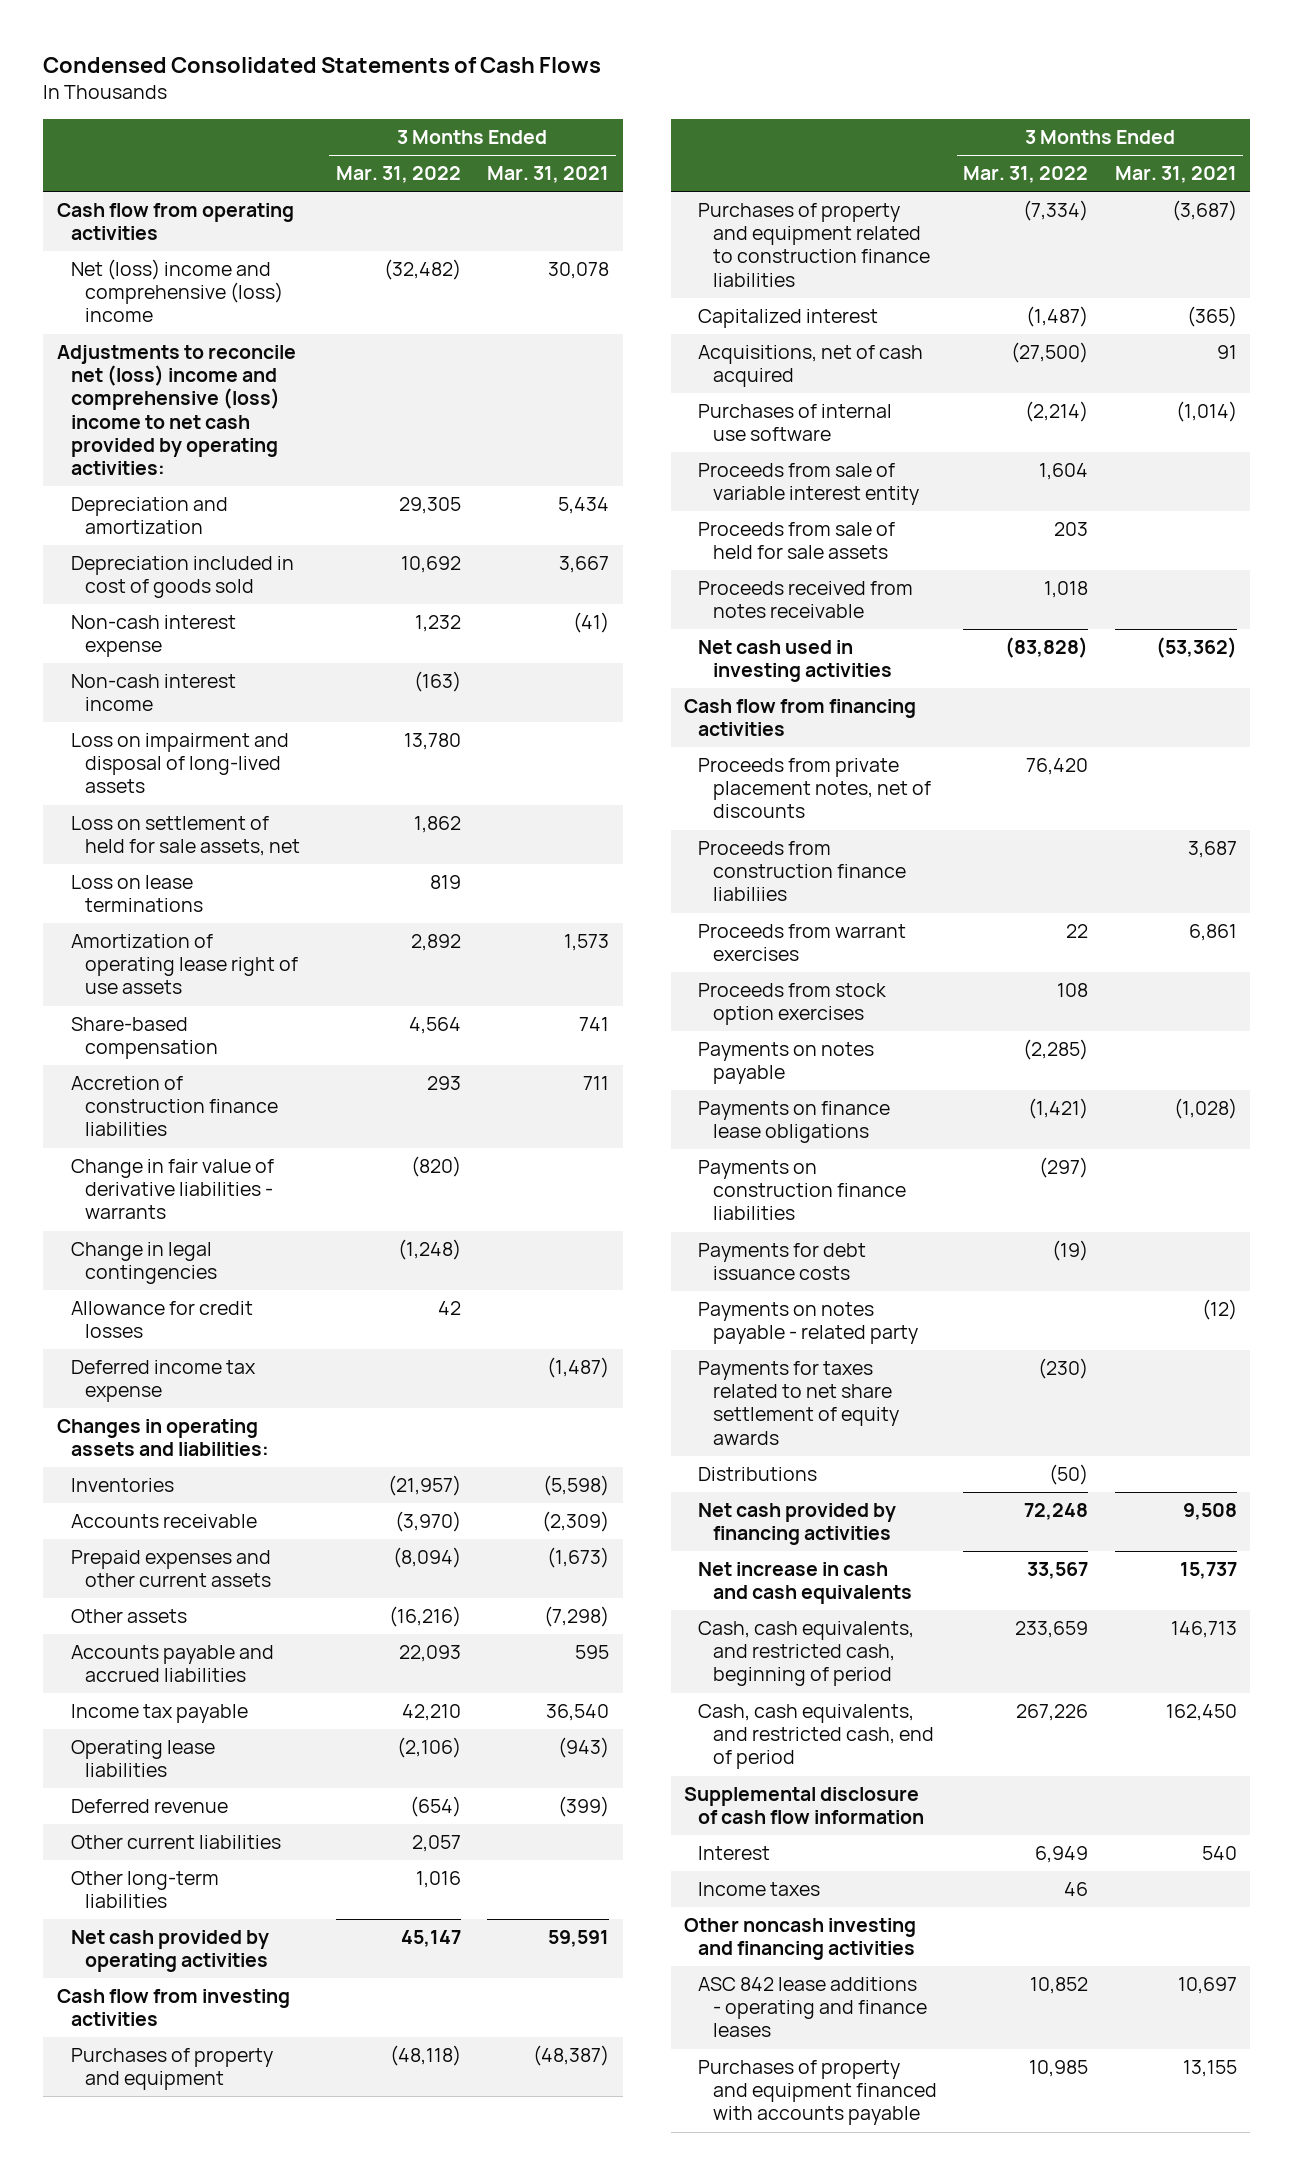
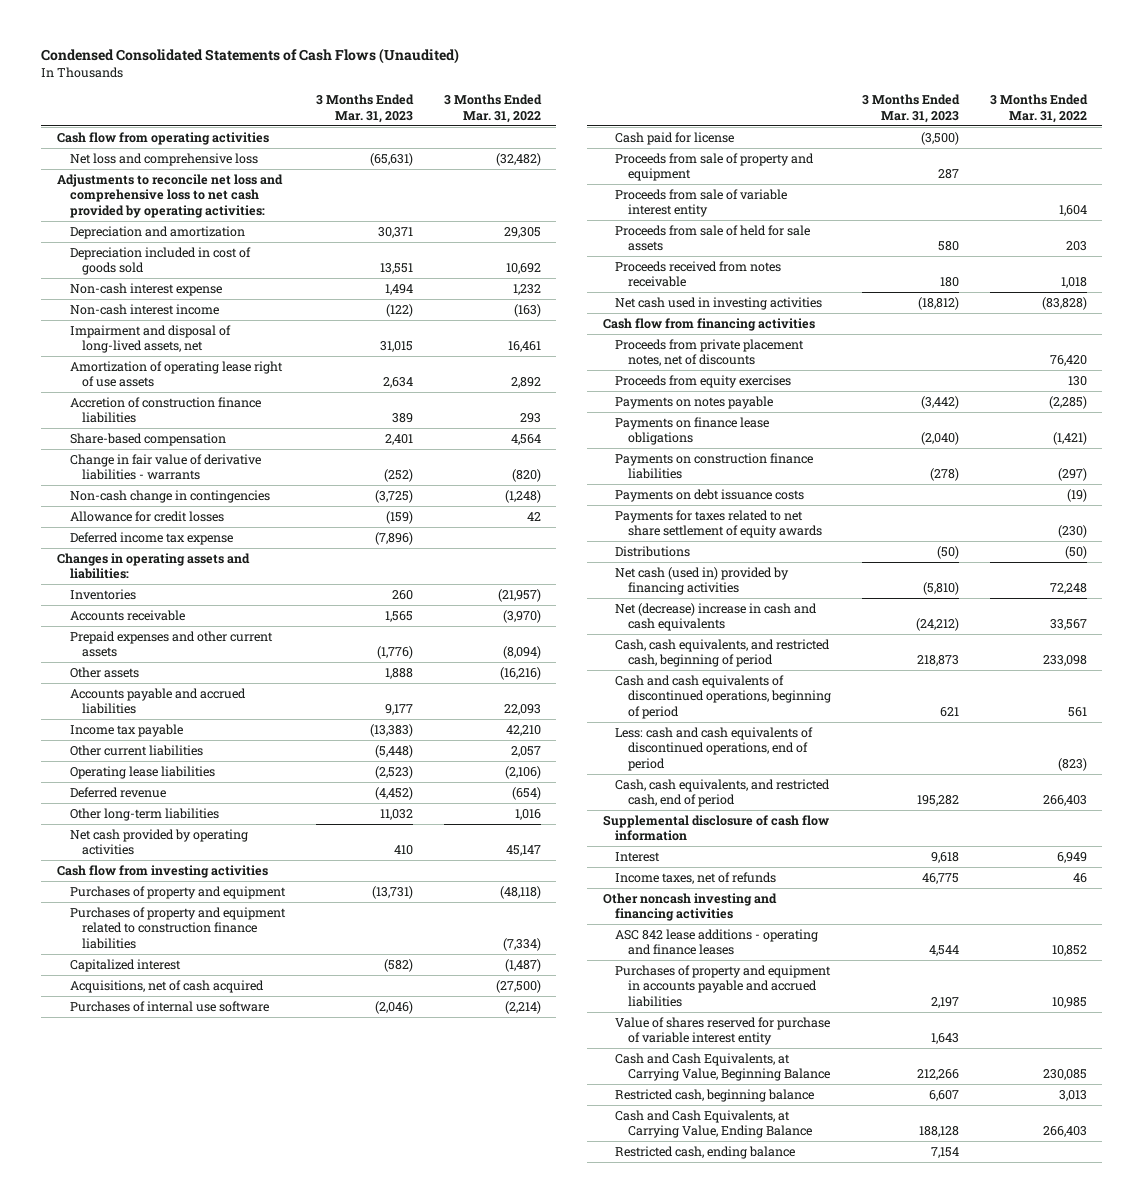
[43,57,602,74] Condensed Consolidated Statements of Cash Flows -> [41,48,460,65] Condensed Consolidated Statements of Cash Flows (Unaudited)
[487,166,610,184] Mar. 31, 2021 -> none
none -> [316,94,415,123] 3 Months Ended Mar. 31, 2023
[70,259,284,323] Net (loss) income and comprehensive (loss) income -> [69,152,258,166] Net loss and comprehensive loss
[56,345,296,475] Adjustments to reconcile net (loss) income and comprehensive (loss) income to net cash provided by operating activities: -> [56,173,283,218] Adjustments to reconcile net loss and comprehensive loss to net cash provided by operating activities:
[70,816,301,857] Loss on settlement of held for sale assets, net -> none
[70,875,204,913] Loss on lease terminations -> none
[70,733,289,794] Loss on impairment and disposal of long-lived assets -> [69,324,231,354] Impairment and disposal of long-lived assets, net
[403,733,461,751] 13,780 -> [508,341,542,353] 16,461
[70,1017,219,1060] Share-based compensation -> [69,432,226,446] Share-based compensation
[70,1242,218,1285] Change in legal contingencies -> [69,489,270,503] Non-cash change in contingencies
[70,1835,281,1850] Other current liabilities -> [69,744,203,756] Other current liabilities
none -> [615,131,735,145] Cash paid for license
none -> [615,152,815,182] Proceeds from sale of property and equipment
[698,841,906,902] Proceeds from construction finance liabiliies -> none
[698,983,888,1026] Proceeds from stock option exercises -> none
[698,924,907,962] Proceeds from warrant exercises -> [615,374,792,388] Proceeds from equity exercises
[1066,924,1089,939] 22 -> [1067,375,1087,386] 130
[698,1302,918,1345] Payments on notes payable - related party -> none
[698,1243,867,1281] Payments for debt issuance costs -> [615,488,805,502] Payments on debt issuance costs
[698,1503,897,1546] Net cash provided by financing activities -> [615,566,790,596] Net cash (used in) provided by financing activities
[698,1562,912,1605] Net increase in cash and cash equivalents -> [615,602,818,632] Net (decrease) increase in cash and cash equivalents
[1015,1621,1089,1639] 233,659 -> [1042,655,1087,667] 233,098
none -> [615,674,832,719] Cash and cash equivalents of discontinued operations, beginning of period
none -> [615,726,814,771] Less: cash and cash equivalents of discontinued operations, end of period
[1016,1704,1089,1722] 267,226 -> [1042,795,1087,807] 266,403
[698,1882,821,1897] Income taxes -> none
none -> [615,871,777,884] Income taxes, net of refunds
[698,2060,937,2126] Purchases of property and equipment financed with accounts payable -> [615,964,832,1007] Purchases of property and equipment in accounts payable and accrued liabilities
none -> [615,1016,831,1046] Value of shares reserved for purchase of variable interest entity
none -> [615,1052,831,1082] Cash and Cash Equivalents, at Carrying Value, Beginning Balance
none -> [615,1088,815,1102] Restricted cash, beginning balance
none -> [615,1109,813,1139] Cash and Cash Equivalents, at Carrying Value, Ending Balance
none -> [615,1145,796,1159] Restricted cash, ending balance

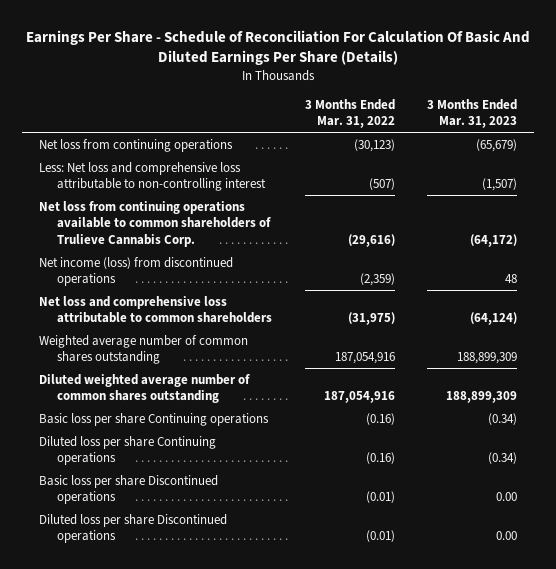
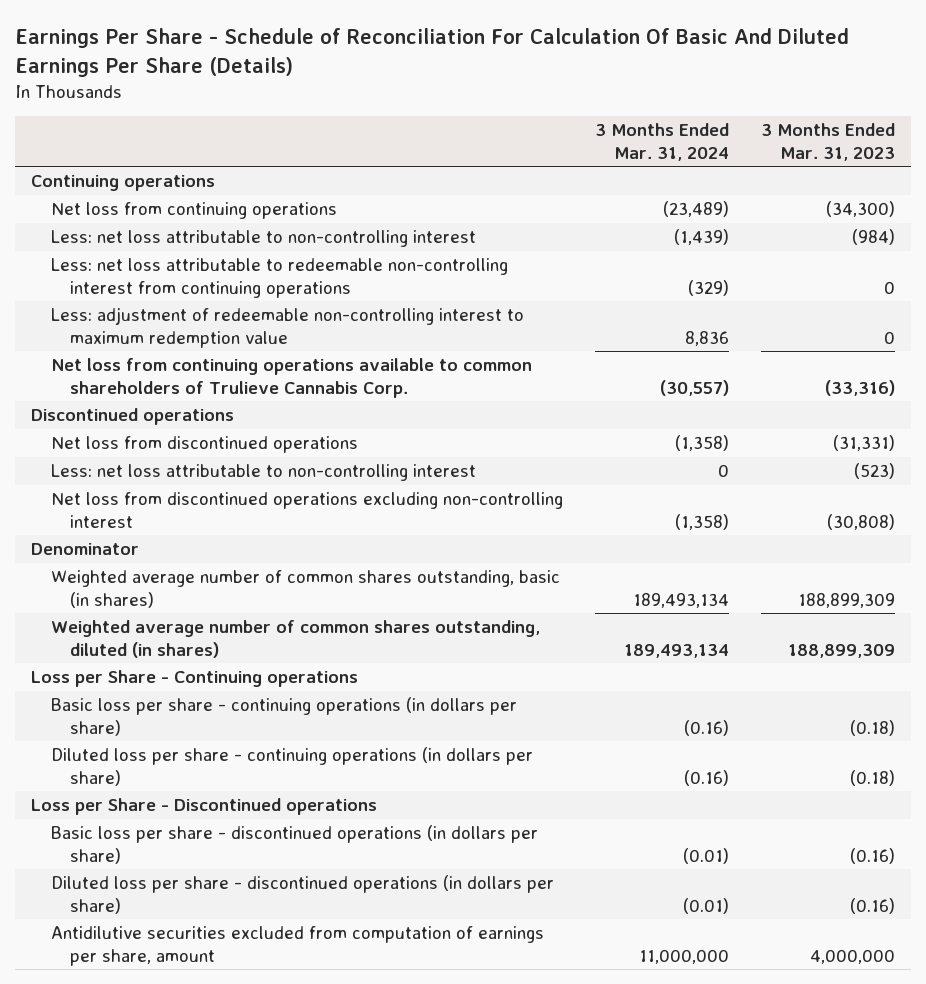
[304,98,395,129] 3 Months Ended Mar. 31, 2022 -> none
none -> [594,123,729,161] 3 Months Ended Mar. 31, 2024
[38,295,272,324] Net loss and comprehensive loss attributable to common shareholders -> none
none -> [31,175,216,192] Continuing operations
[476,138,518,152] (65,679) -> [825,201,895,218] (34,300)
[38,161,266,192] Less: Net loss and comprehensive loss attributable to non-controlling interest -> [50,230,476,248] Less: net loss attributable to non-controlling interest
[482,178,518,192] (1,507) -> [851,229,895,246] (984)
none -> [50,258,508,298] Less: net loss attributable to redeemable non-controlling interest from continuing operations
none -> [50,307,524,348] Less: adjustment of redeemable non-controlling interest to maximum redemption value
[470,233,518,247] (64,172) -> [824,379,895,396] (33,316)
none -> [31,408,235,426] Discontinued operations
none -> [50,436,358,454] Net loss from discontinued operations
none -> [50,464,476,482] Less: net loss attributable to non-controlling interest
[38,256,233,287] Net income (loss) from discontinued operations -> [50,492,563,528] Net loss from discontinued operations excluding non-controlling interest
[505,274,518,284] 48 -> [826,513,895,530] (30,808)
none -> [31,543,140,556] Denominator
[38,334,248,365] Weighted average number of common shares outstanding -> [50,570,560,608] Weighted average number of common shares outstanding, basic (in shares)
[38,373,250,404] Diluted weighted average number of common shares outstanding -> [50,620,540,658] Weighted average number of common shares outstanding, diluted (in shares)
none -> [31,670,359,688] Loss per Share - Continuing operations
[38,412,269,426] Basic loss per share Continuing operations -> [50,697,517,736] Basic loss per share - continuing operations (in dollars per share)
[488,412,518,425] (0.34) -> [849,719,895,736] (0.18)
[38,435,216,466] Diluted loss per share Continuing operations -> [50,747,533,786] Diluted loss per share - continuing operations (in dollars per share)
[488,452,518,465] (0.34) -> [849,769,895,786] (0.18)
none -> [31,798,378,816] Loss per Share - Discontinued operations
[38,474,218,505] Basic loss per share Discontinued operations -> [50,825,538,864] Basic loss per share - discontinued operations (in dollars per share)
[496,492,518,502] 0.00 -> [849,847,895,864] (0.16)
[38,513,227,544] Diluted loss per share Discontinued operations -> [50,875,554,914] Diluted loss per share - discontinued operations (in dollars per share)
[496,531,518,541] 0.00 -> [849,897,895,914] (0.16)
none -> [50,926,544,966] Antidilutive securities excluded from computation of earnings per share, amount

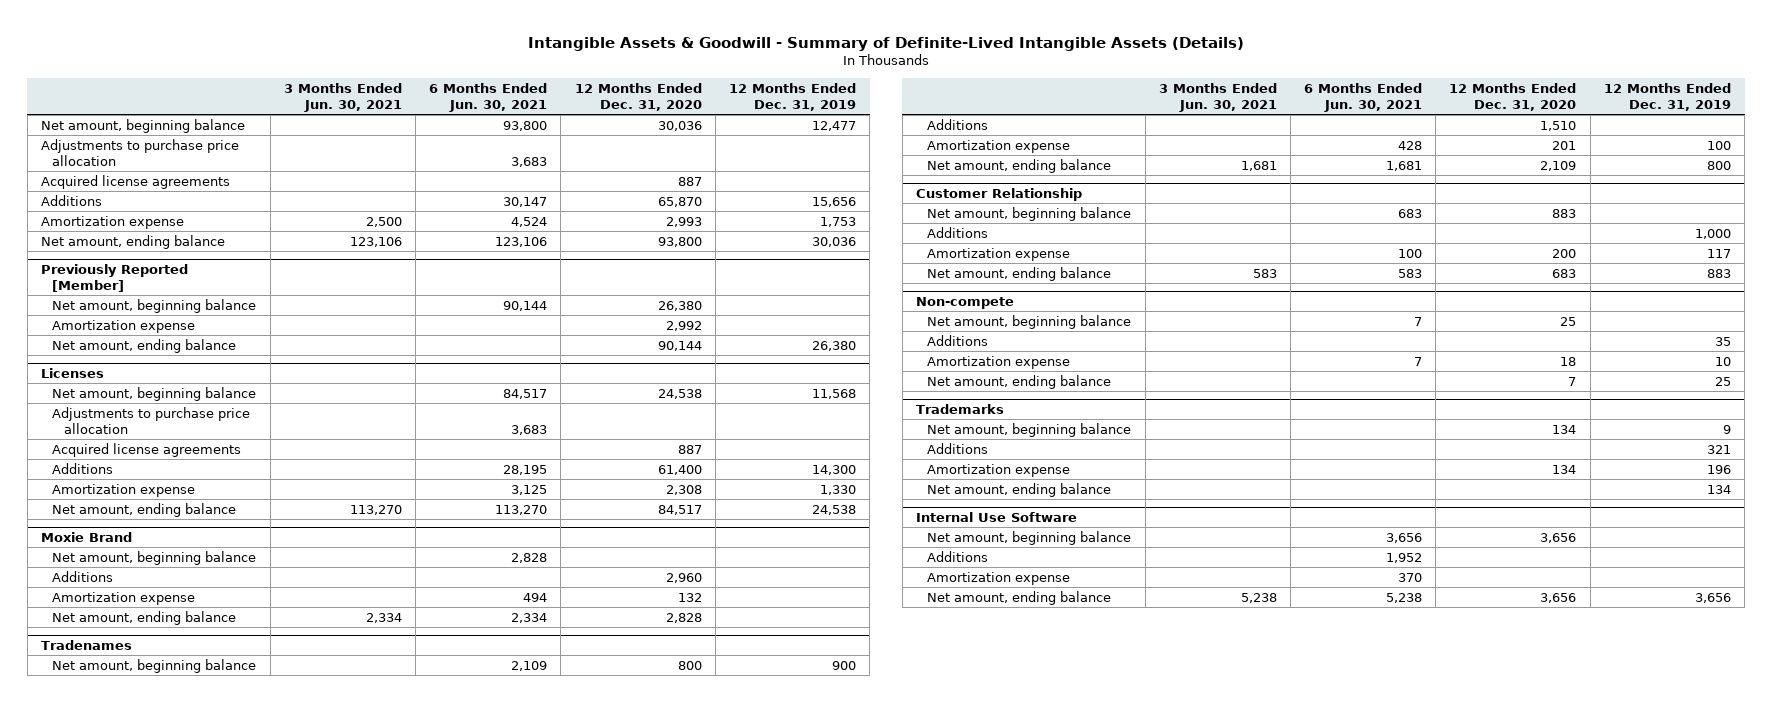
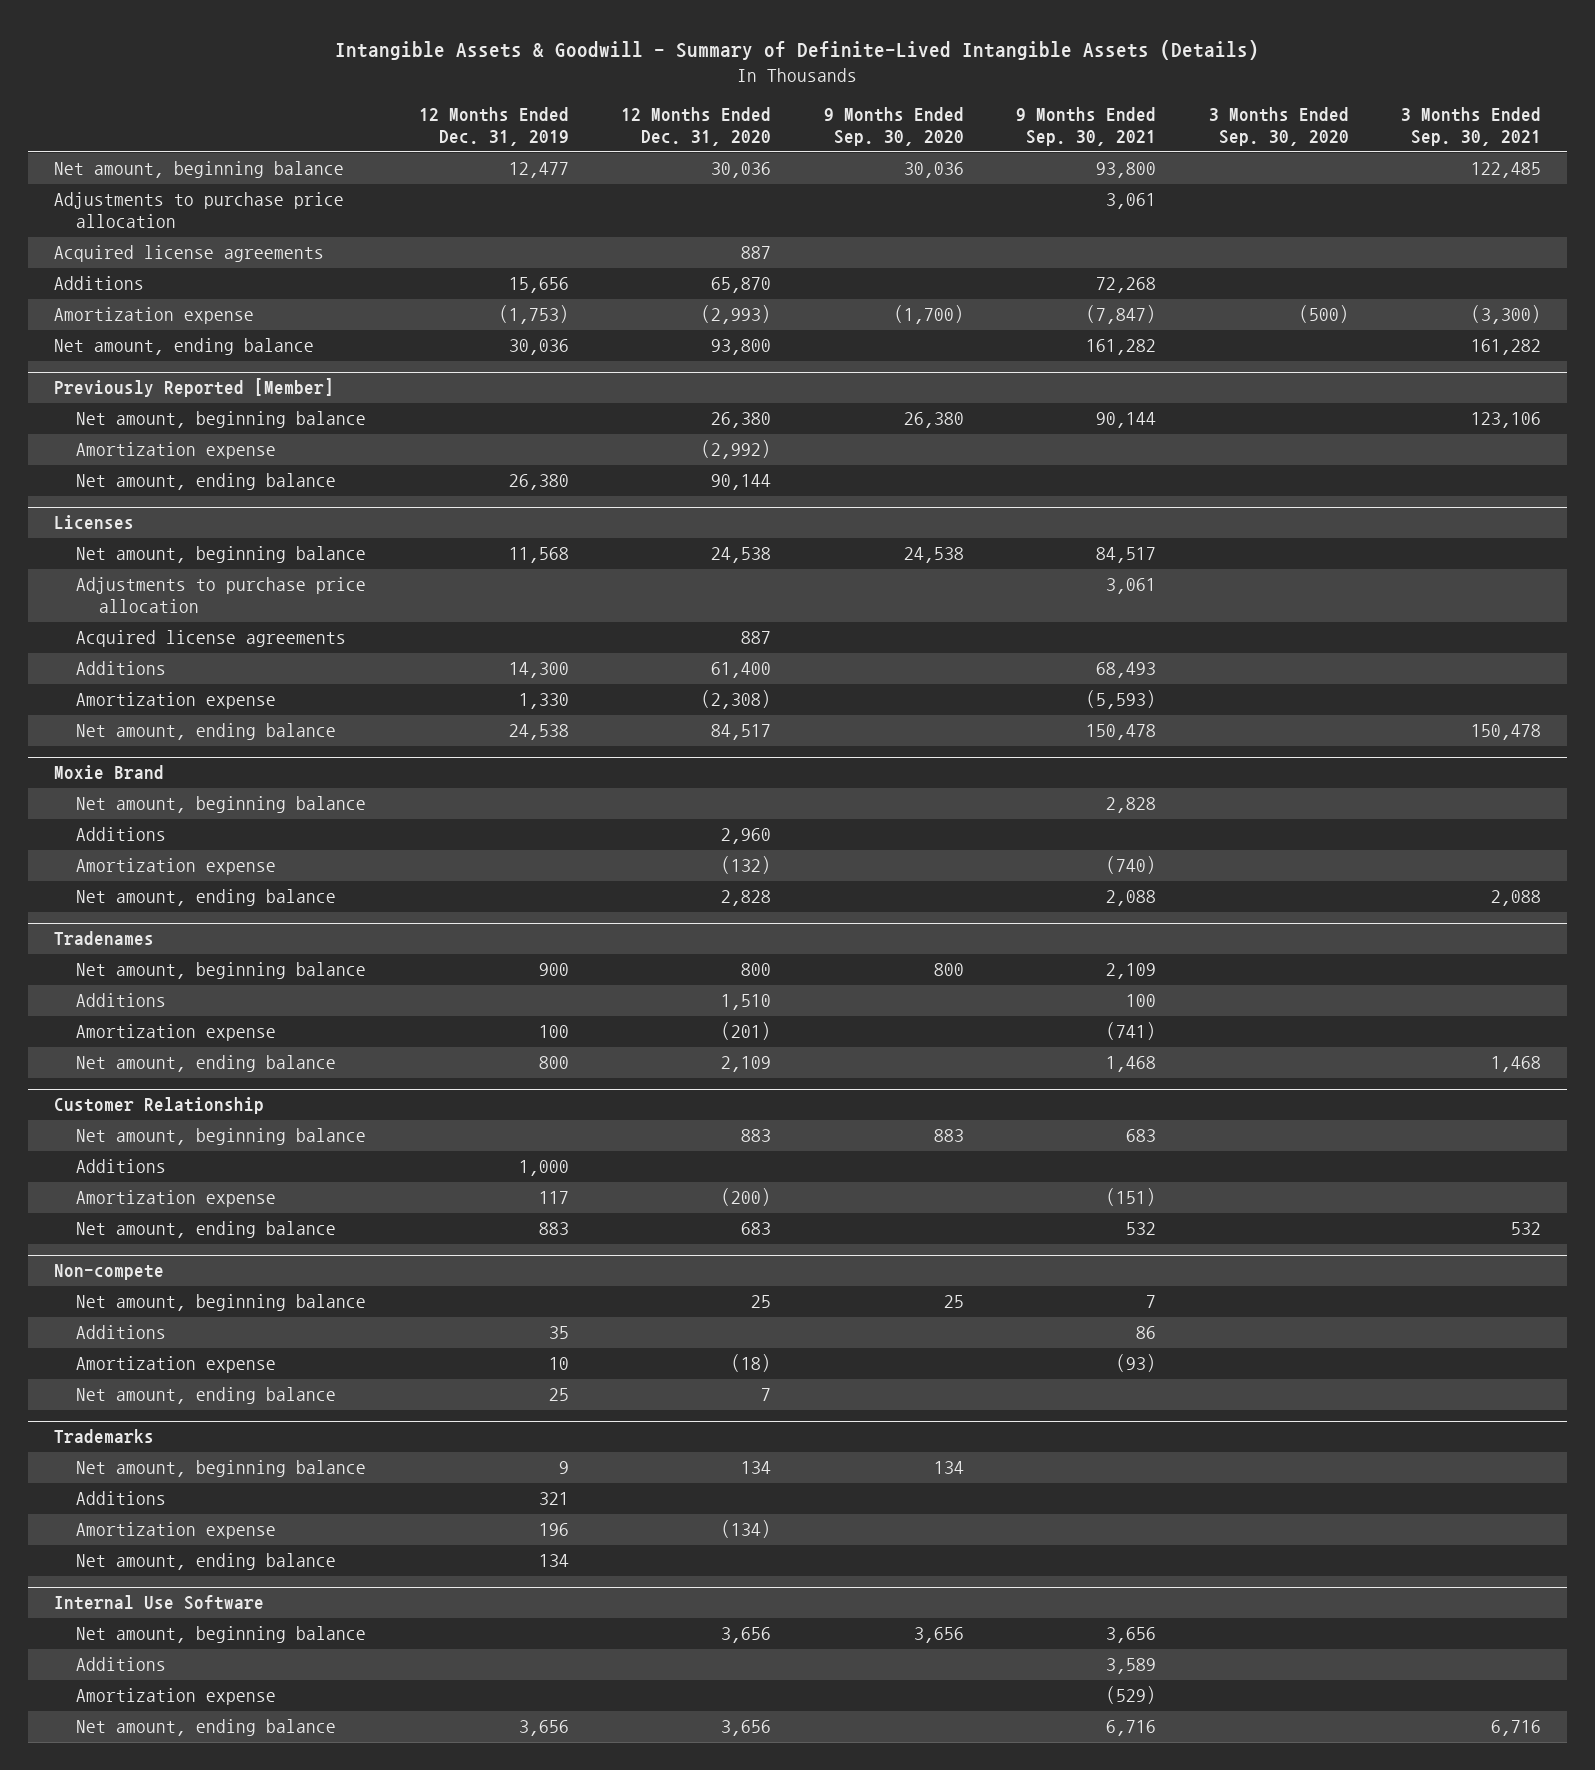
[283,82,402,113] 3 Months Ended Jun. 30, 2021 -> none
[429,82,548,113] 6 Months Ended Jun. 30, 2021 -> none
none -> [823,107,964,147] 9 Months Ended Sep. 30, 2020
none -> [1016,107,1157,147] 9 Months Ended Sep. 30, 2021
none -> [1208,107,1349,147] 3 Months Ended Sep. 30, 2020
none -> [1401,107,1542,147] 3 Months Ended Sep. 30, 2021
[665,216,702,227] 2,993 -> [701,305,772,325] (2,993)
[819,216,856,227] 1,753 -> [498,305,569,325] (1,753)
[665,320,702,331] 2,992 -> [701,440,772,460] (2,992)
[665,484,702,495] 2,308 -> [701,690,772,710] (2,308)
[677,592,702,602] 132 -> [721,856,772,875] (132)
[1552,140,1577,150] 201 -> [721,1022,772,1041] (201)
[1552,248,1577,258] 200 -> [721,1188,772,1207] (200)
[1560,356,1577,366] 18 -> [731,1354,772,1373] (18)
[1552,464,1577,474] 134 -> [721,1520,772,1539] (134)

